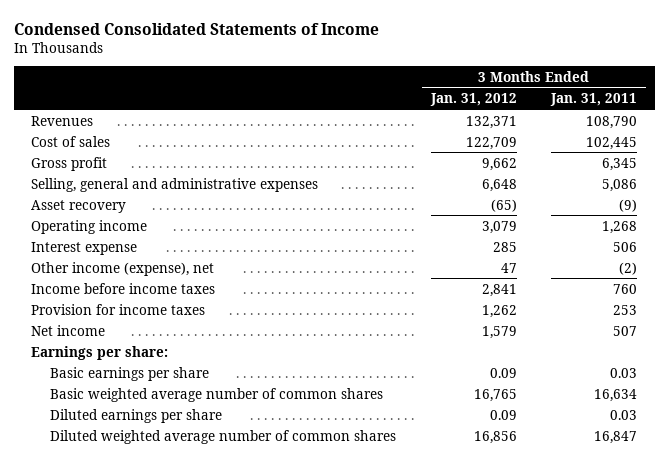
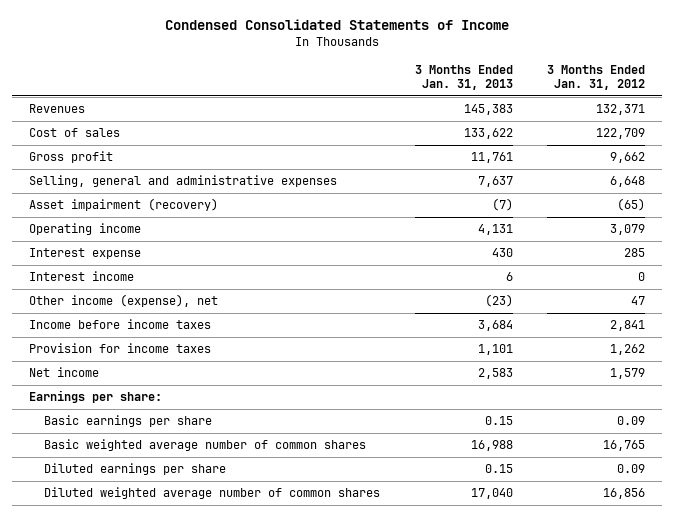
[550,93,638,107] Jan. 31, 2011 -> none
none -> [414,64,513,91] 3 Months Ended Jan. 31, 2013
[31,199,127,213] Asset recovery -> [28,198,218,212] Asset impairment (recovery)
none -> [28,271,134,282] Interest income

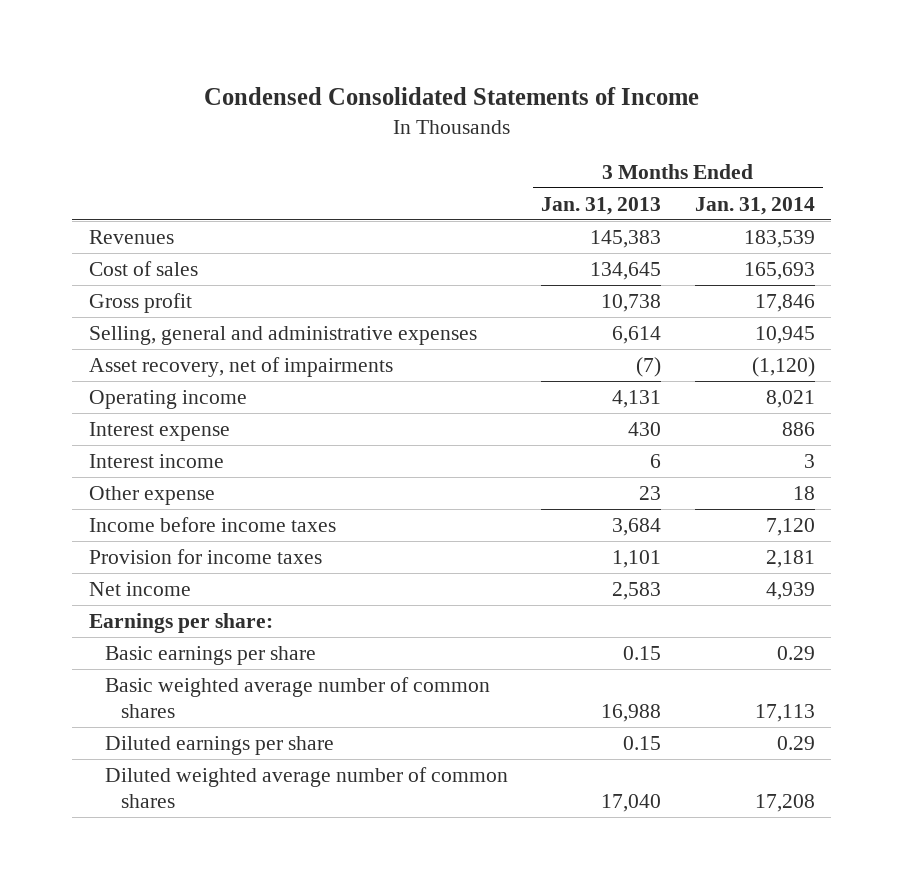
[547,64,646,91] 3 Months Ended Jan. 31, 2012 -> none
none -> [694,196,815,215] Jan. 31, 2014
[463,128,513,140] 133,622 -> [590,261,662,280] 134,645
[470,152,513,164] 11,761 -> [601,293,662,312] 10,738
[477,176,513,188] 7,637 -> [612,325,662,344] 6,614
[28,198,218,212] Asset impairment (recovery) -> [88,356,393,377] Asset recovery, net of impairments
[28,294,218,308] Other income (expense), net -> [88,485,215,505] Other expense
[484,294,513,308] (23) -> [639,485,662,500] 23

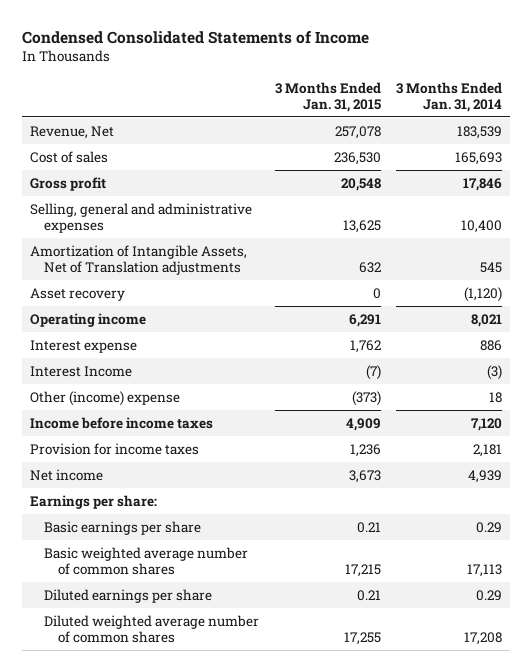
[541,196,662,215] Jan. 31, 2013 -> none
none -> [274,81,381,112] 3 Months Ended Jan. 31, 2015
[88,229,174,244] Revenues -> [30,126,115,140] Revenue, Net
[754,325,815,344] 10,945 -> [460,219,502,233] 10,400
none -> [30,245,248,275] Amortization of Intangible Assets, Net of Translation adjustments
[88,356,393,377] Asset recovery, net of impairments -> [30,288,126,302] Asset recovery
[88,453,224,468] Interest income -> [30,366,133,378] Interest Income
[803,453,815,468] 3 -> [486,365,502,381] (3)
[88,485,215,505] Other expense -> [30,391,181,407] Other (income) expense

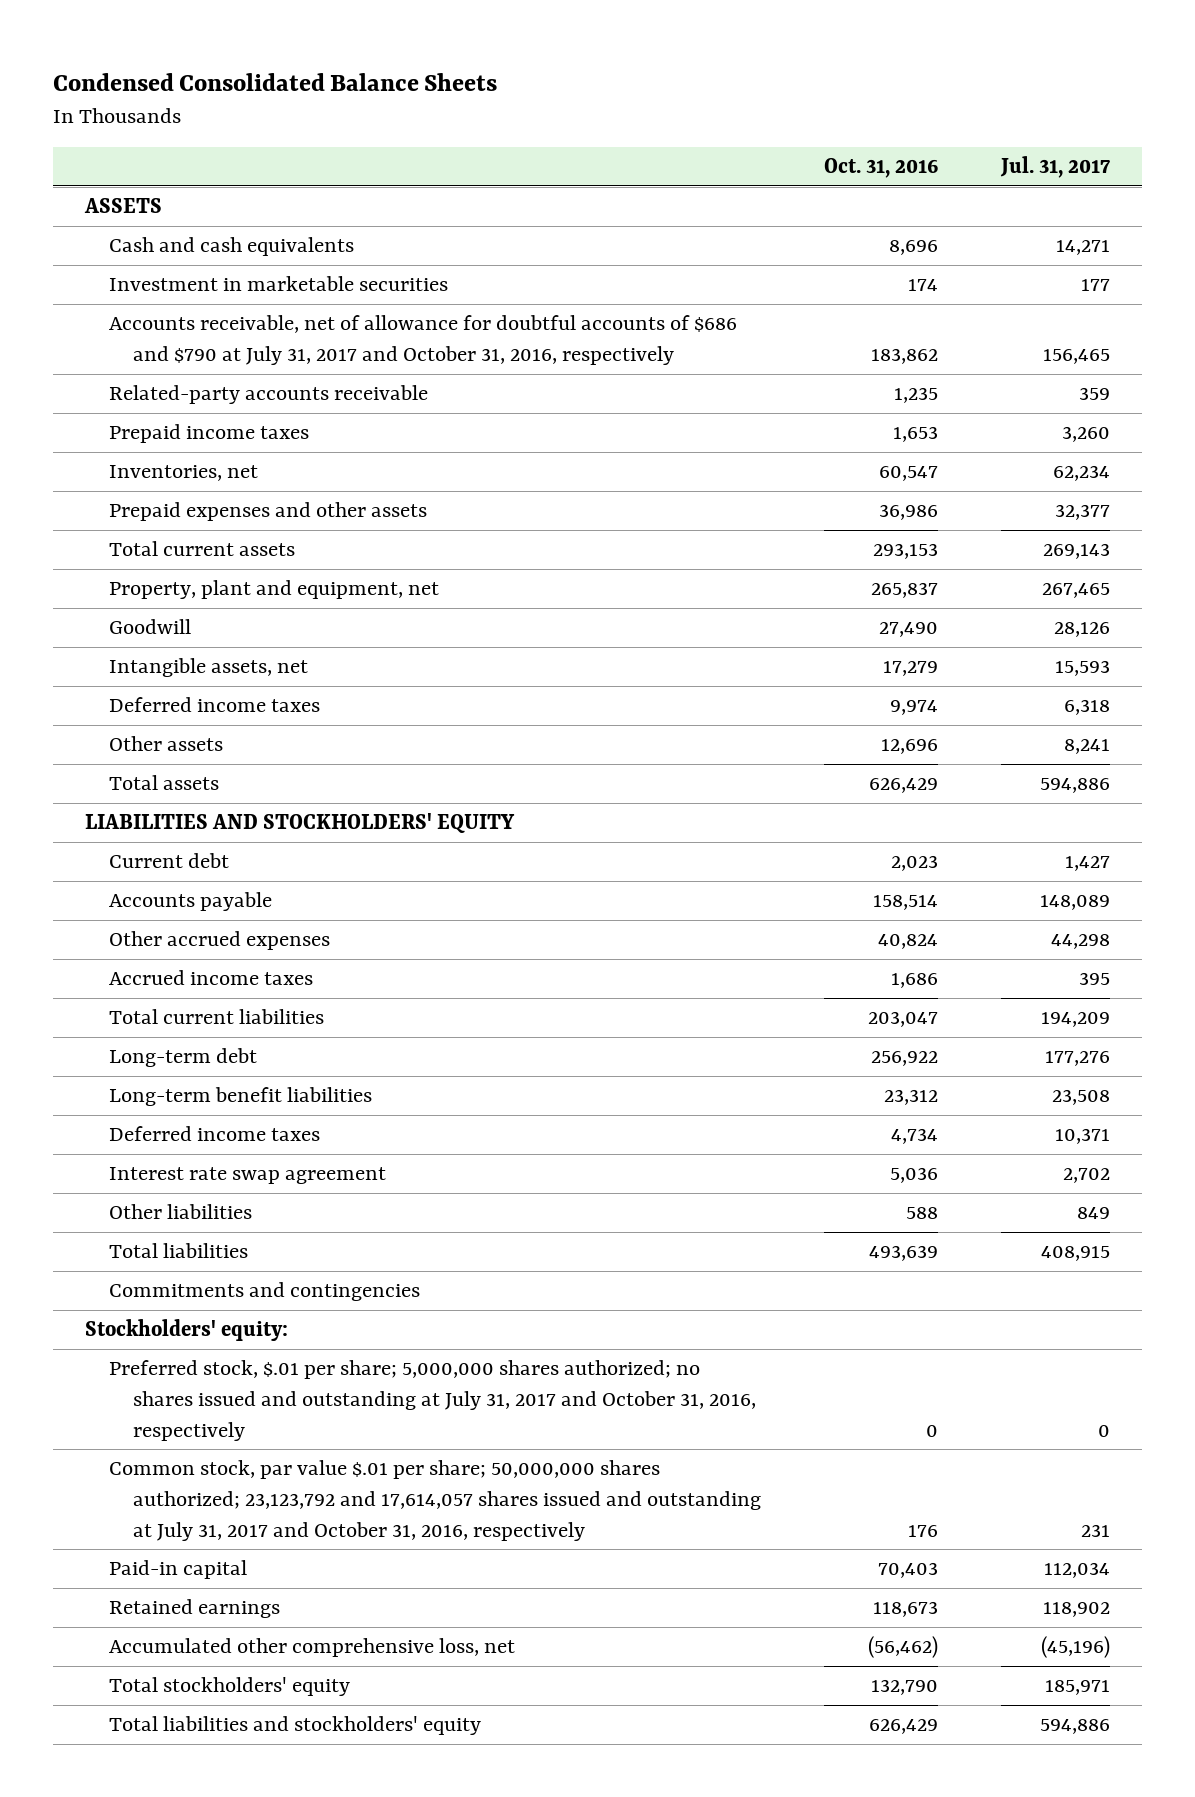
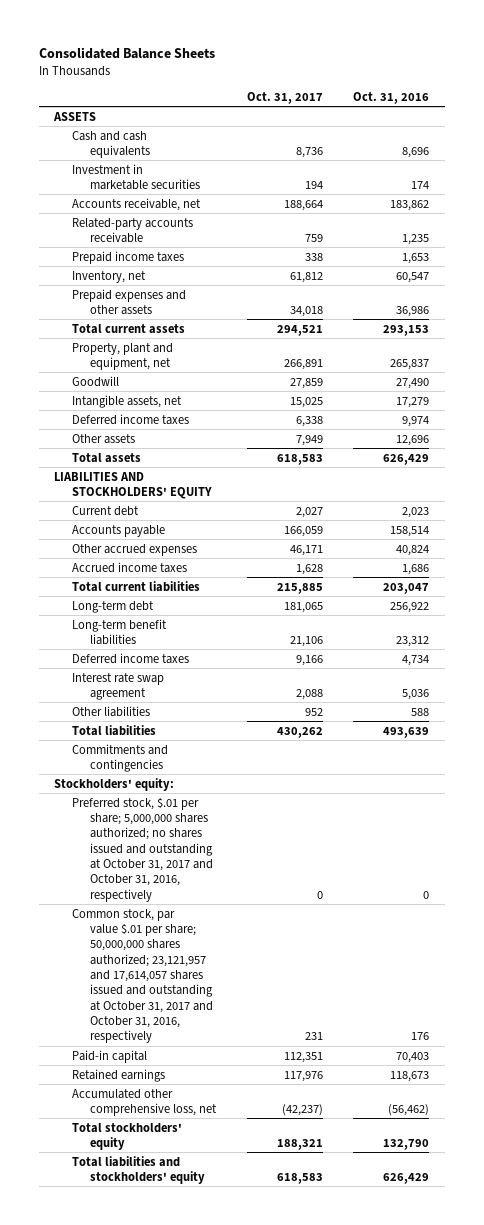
[53,72,498,91] Condensed Consolidated Balance Sheets -> [38,47,215,60] Consolidated Balance Sheets
[1000,156,1111,179] Jul. 31, 2017 -> none
none -> [246,91,323,104] Oct. 31, 2017
[109,315,738,366] Accounts receivable, net of allowance for doubtful accounts of $686 and $790 at July 31, 2017 and October 31, 2016, respectively -> [71,197,201,211] Accounts receivable, net
[109,465,259,482] Inventories, net -> [71,270,146,283] Inventory, net
[109,1360,757,1441] Preferred stock, $.01 per share; 5,000,000 shares authorized; no shares issued and outstanding at July 31, 2017 and October 31, 2016, respectively -> [71,796,213,902] Preferred stock, $.01 per share; 5,000,000 shares authorized; no shares issued and outstanding at October 31, 2017 and October 31, 2016, respectively
[109,1460,762,1541] Common stock, par value $.01 per share; 50,000,000 shares authorized; 23,123,792 and 17,614,057 shares issued and outstanding at July 31, 2017 and October 31, 2016, respectively -> [71,908,213,1044] Common stock, par value $.01 per share; 50,000,000 shares authorized; 23,121,957 and 17,614,057 shares issued and outstanding at October 31, 2017 and October 31, 2016, respectively

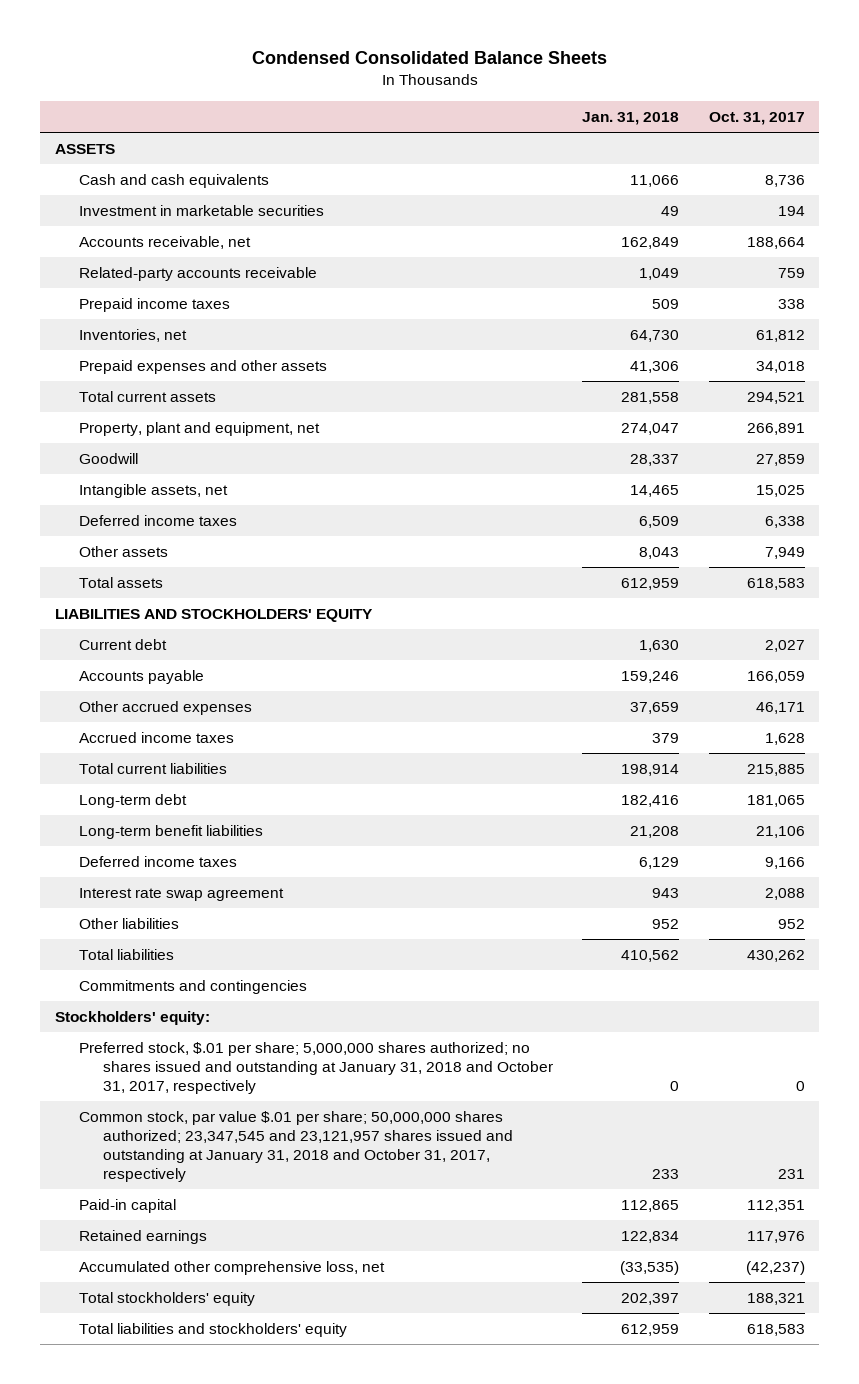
[38,47,215,60] Consolidated Balance Sheets -> [251,51,607,65] Condensed Consolidated Balance Sheets
[353,91,430,104] Oct. 31, 2016 -> none
none -> [582,111,680,125] Jan. 31, 2018
[71,270,146,283] Inventory, net -> [79,328,188,342] Inventories, net
[71,796,213,902] Preferred stock, $.01 per share; 5,000,000 shares authorized; no shares issued and outstanding at October 31, 2017 and October 31, 2016, respectively -> [79,1041,554,1094] Preferred stock, $.01 per share; 5,000,000 shares authorized; no shares issued and outstanding at January 31, 2018 and October 31, 2017, respectively
[71,908,213,1044] Common stock, par value $.01 per share; 50,000,000 shares authorized; 23,121,957 and 17,614,057 shares issued and outstanding at October 31, 2017 and October 31, 2016, respectively -> [79,1110,514,1182] Common stock, par value $.01 per share; 50,000,000 shares authorized; 23,347,545 and 23,121,957 shares issued and outstanding at January 31, 2018 and October 31, 2017, respectively

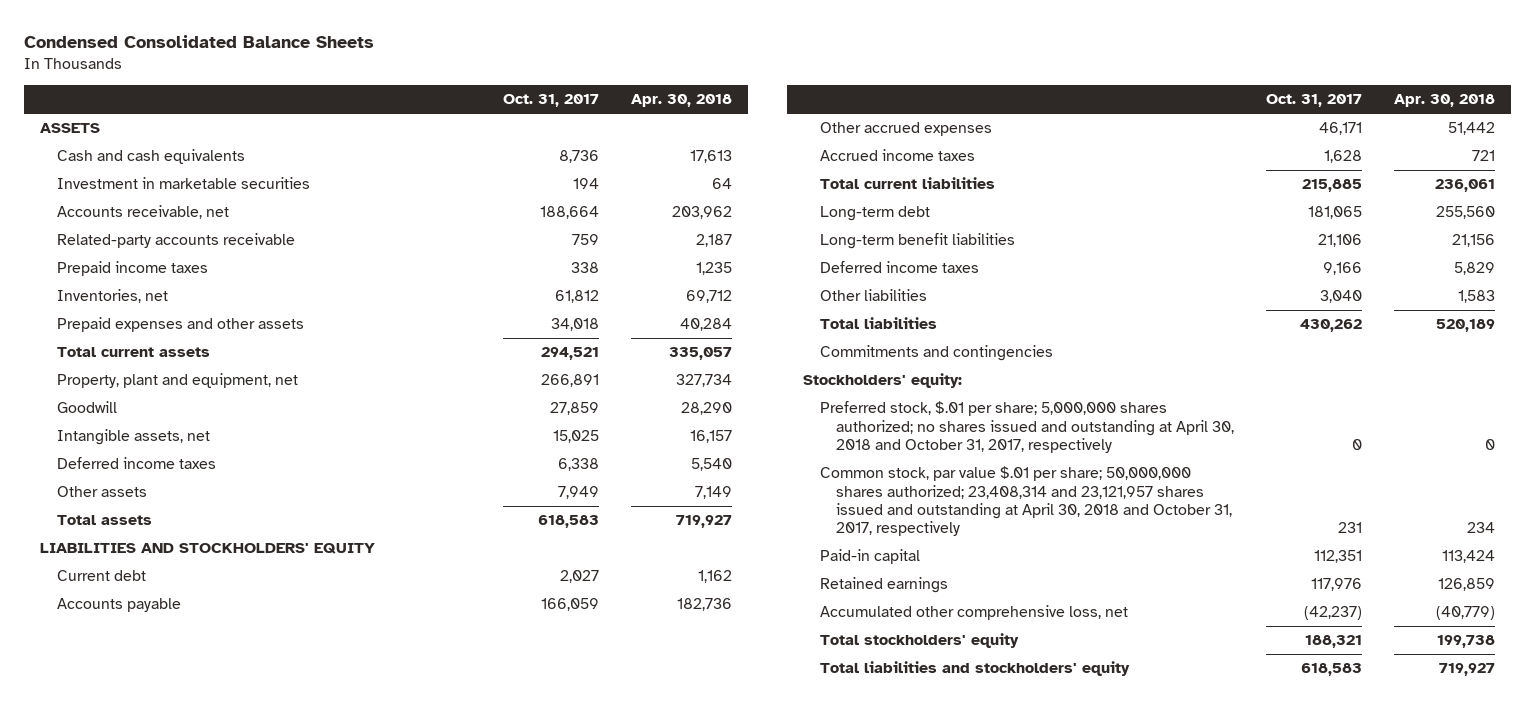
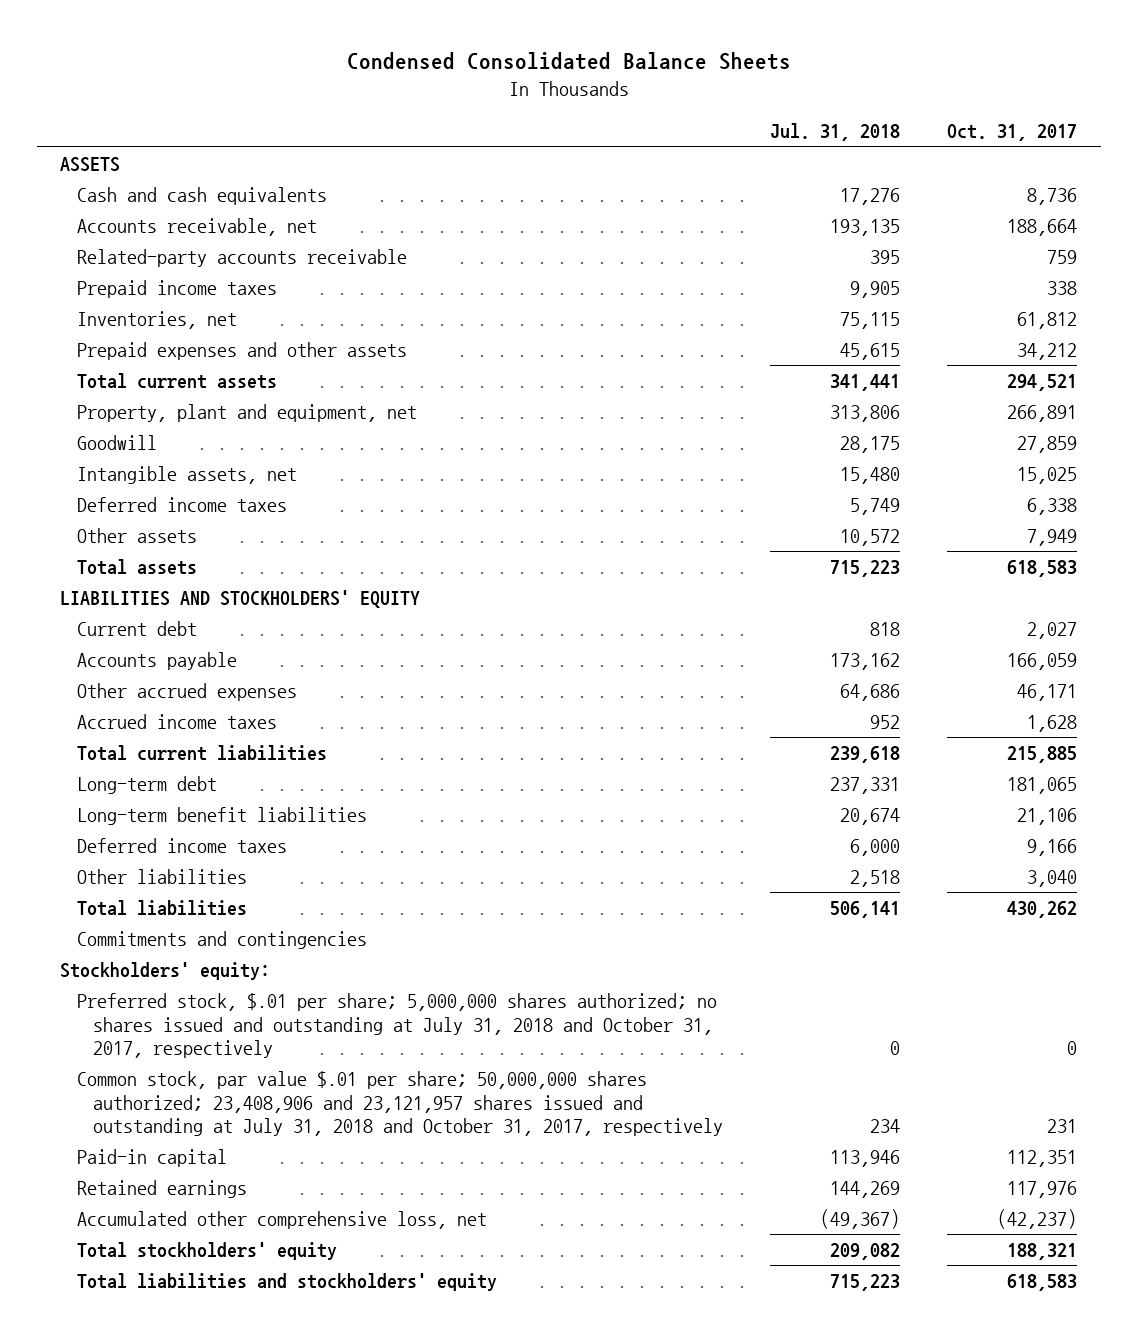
[631,94,733,108] Apr. 30, 2018 -> none
none -> [770,123,901,142] Jul. 31, 2018
[56,177,310,190] Investment in marketable securities -> none
[551,318,600,332] 34,018 -> [1017,343,1078,361] 34,212
[819,401,1234,453] Preferred stock, $.01 per share; 5,000,000 shares authorized; no shares issued and outstanding at April 30, 2018 and October 31, 2017, respectively -> [76,993,717,1059] Preferred stock, $.01 per share; 5,000,000 shares authorized; no shares issued and outstanding at July 31, 2018 and October 31, 2017, respectively
[819,466,1232,537] Common stock, par value $.01 per share; 50,000,000 shares authorized; 23,408,314 and 23,121,957 shares issued and outstanding at April 30, 2018 and October 31, 2017, respectively -> [76,1071,723,1137] Common stock, par value $.01 per share; 50,000,000 shares authorized; 23,408,906 and 23,121,957 shares issued and outstanding at July 31, 2018 and October 31, 2017, respectively

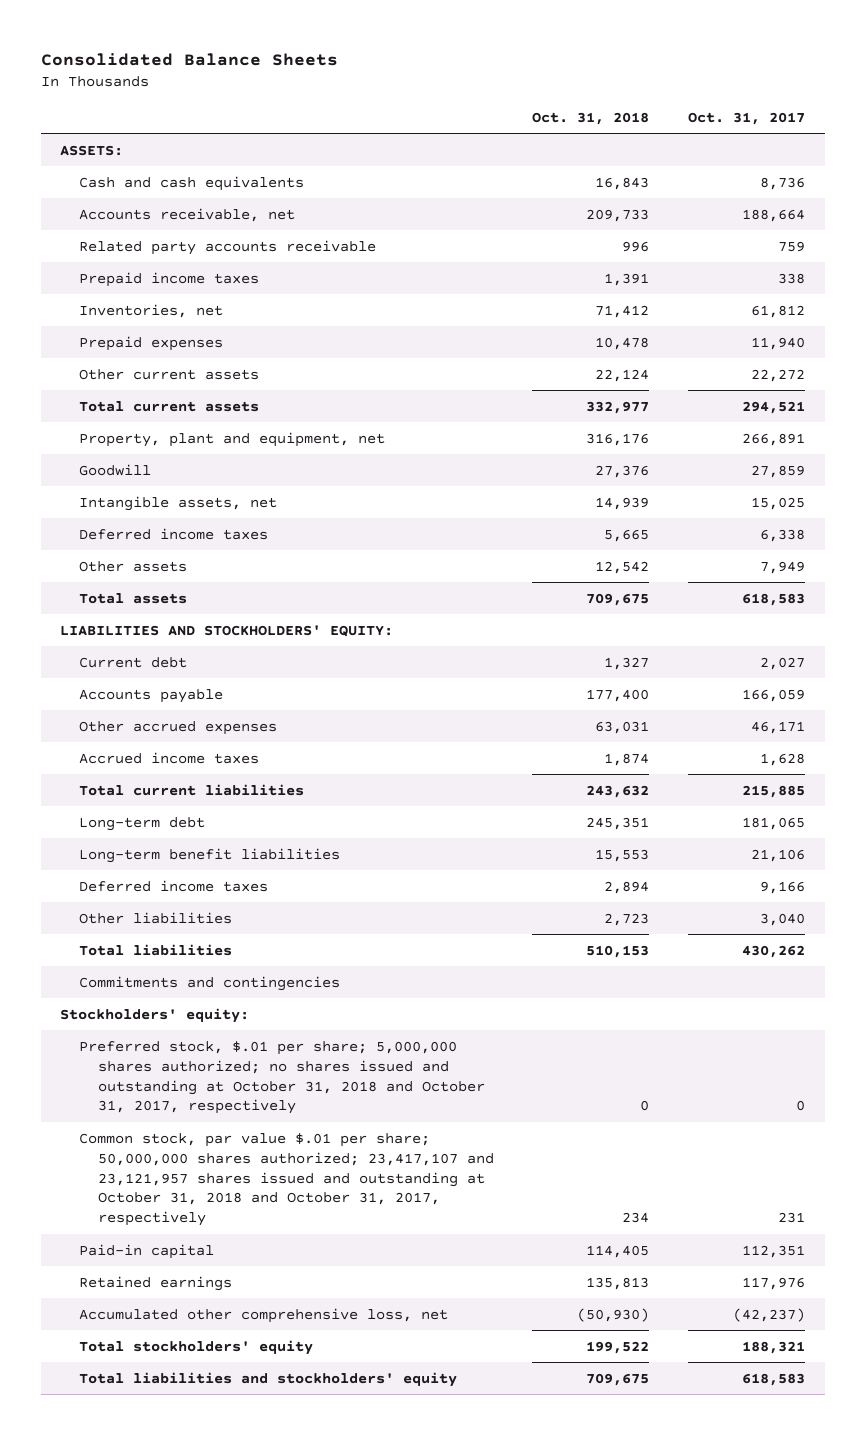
[346,51,791,70] Condensed Consolidated Balance Sheets -> [40,52,338,66] Consolidated Balance Sheets
[770,123,901,142] Jul. 31, 2018 -> none
none -> [532,111,650,125] Oct. 31, 2018
[60,157,121,173] ASSETS -> [60,144,124,156] ASSETS:
[76,249,407,268] Related-party accounts receivable -> [78,239,376,255] Related party accounts receivable
[76,342,407,361] Prepaid expenses and other assets -> [78,335,223,351] Prepaid expenses
[1017,343,1078,361] 34,212 -> [751,336,806,350] 11,940
none -> [78,368,259,380] Other current assets
[60,590,421,609] LIABILITIES AND STOCKHOLDERS' EQUITY -> [60,624,394,637] LIABILITIES AND STOCKHOLDERS' EQUITY:
[76,993,717,1059] Preferred stock, $.01 per share; 5,000,000 shares authorized; no shares issued and outstanding at July 31, 2018 and October 31, 2017, respectively -> [78,1040,485,1115] Preferred stock, $.01 per share; 5,000,000 shares authorized; no shares issued and outstanding at October 31, 2018 and October 31, 2017, respectively
[76,1071,723,1137] Common stock, par value $.01 per share; 50,000,000 shares authorized; 23,408,906 and 23,121,957 shares issued and outstanding at July 31, 2018 and October 31, 2017, respectively -> [78,1132,494,1227] Common stock, par value $.01 per share; 50,000,000 shares authorized; 23,417,107 and 23,121,957 shares issued and outstanding at October 31, 2018 and October 31, 2017, respectively

